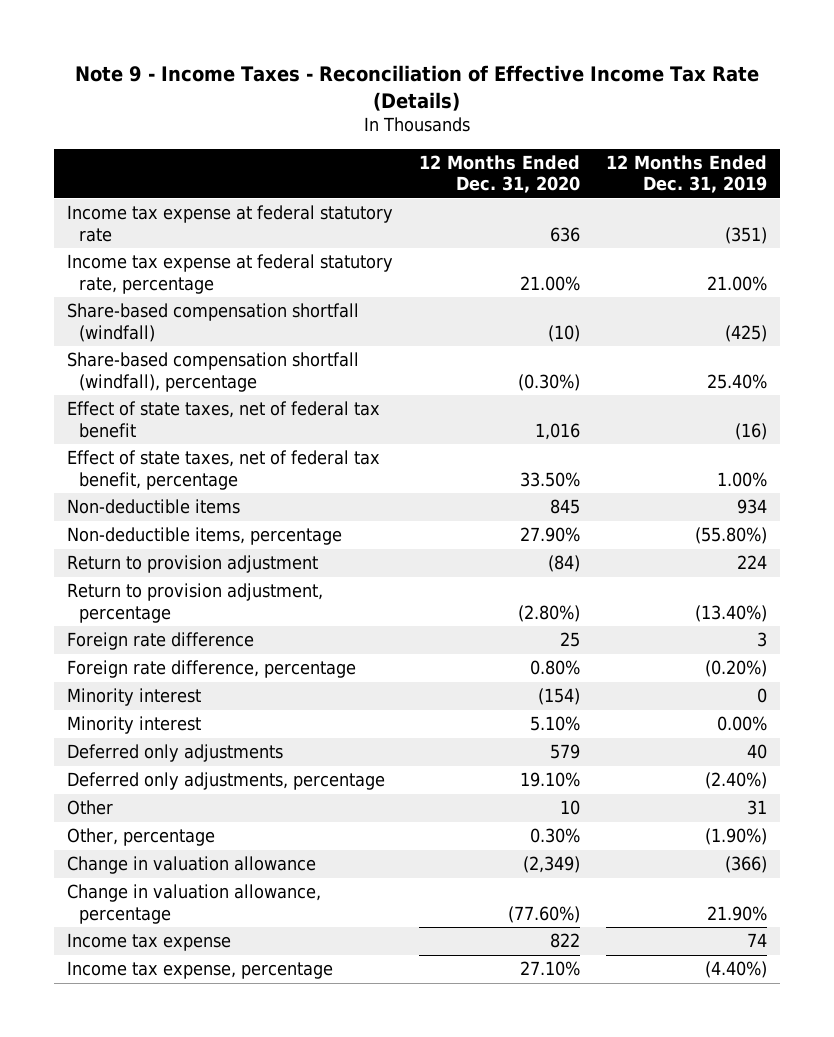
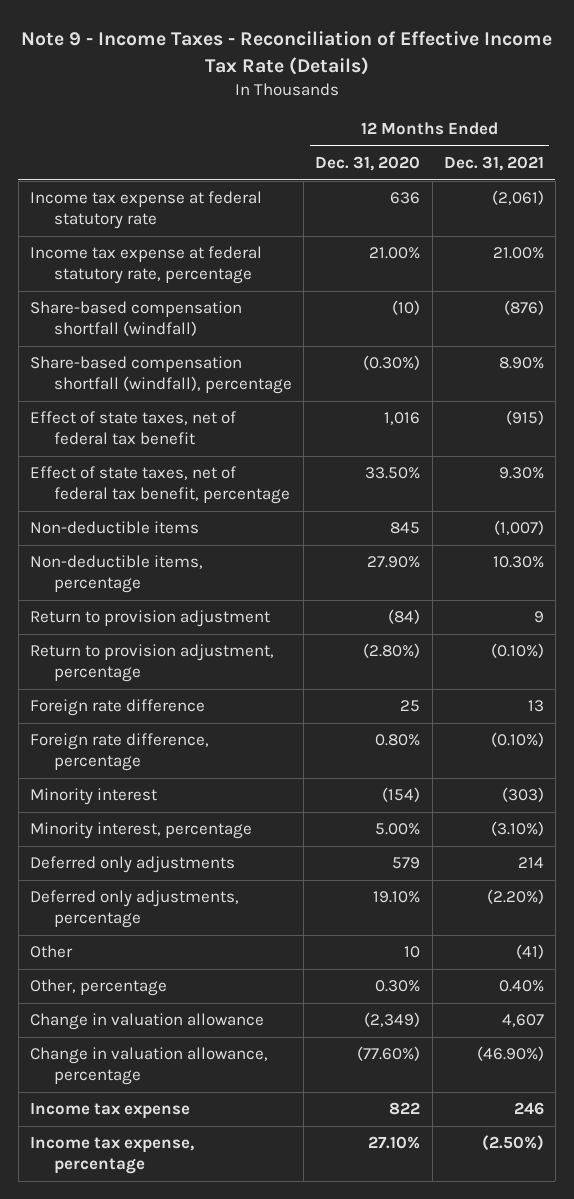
[605,155,767,194] 12 Months Ended Dec. 31, 2019 -> none
none -> [443,156,544,172] Dec. 31, 2021
[67,716,202,735] Minority interest -> [29,822,252,840] Minority interest, percentage
[529,716,580,732] 5.10% -> [375,823,421,836] 5.00%

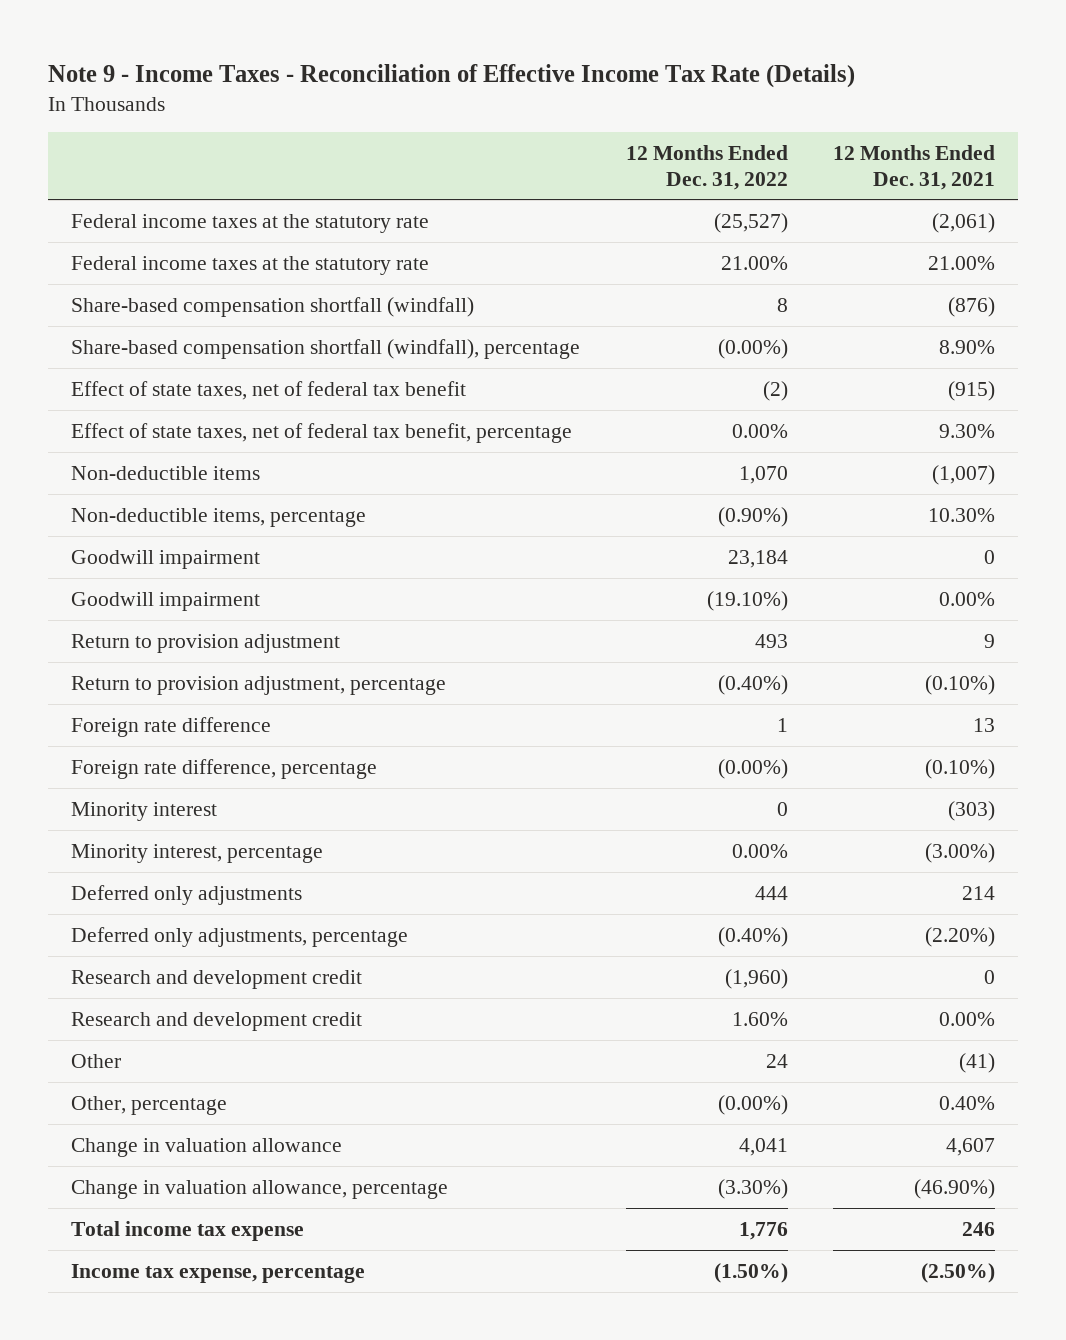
[315,156,421,172] Dec. 31, 2020 -> none
none -> [625,144,788,190] 12 Months Ended Dec. 31, 2022
[29,191,262,230] Income tax expense at federal statutory rate -> [71,213,430,233] Federal income taxes at the statutory rate
[29,246,262,285] Income tax expense at federal statutory rate, percentage -> [71,255,430,275] Federal income taxes at the statutory rate
none -> [71,549,261,569] Goodwill impairment
none -> [71,591,261,611] Goodwill impairment
[490,821,544,837] (3.10%) -> [925,842,996,863] (3.00%)
none -> [71,969,363,989] Research and development credit
none -> [71,1011,363,1031] Research and development credit
[29,1102,190,1120] Income tax expense -> [71,1220,305,1241] Total income tax expense

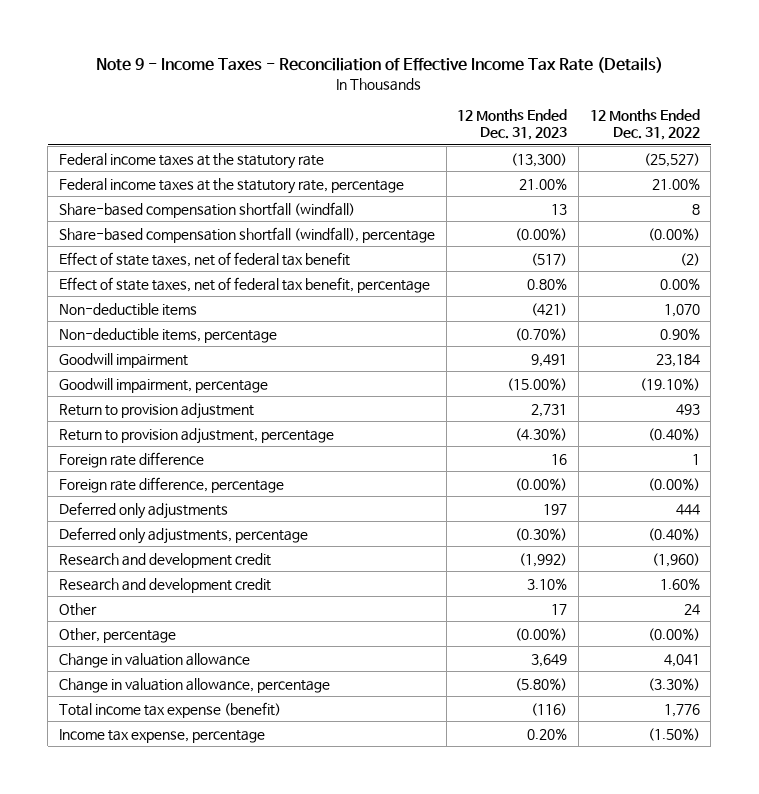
[833,144,996,190] 12 Months Ended Dec. 31, 2021 -> none
none -> [457,109,568,141] 12 Months Ended Dec. 31, 2023
[71,255,430,275] Federal income taxes at the statutory rate -> [59,177,405,194] Federal income taxes at the statutory rate, percentage
[717,506,788,527] (0.90%) -> [659,327,700,340] 0.90%
[71,591,261,611] Goodwill impairment -> [59,377,269,393] Goodwill impairment, percentage
[71,801,218,821] Minority interest -> none
[71,843,324,863] Minority interest, percentage -> none
[71,1220,305,1241] Total income tax expense -> [59,701,282,718] Total income tax expense (benefit)

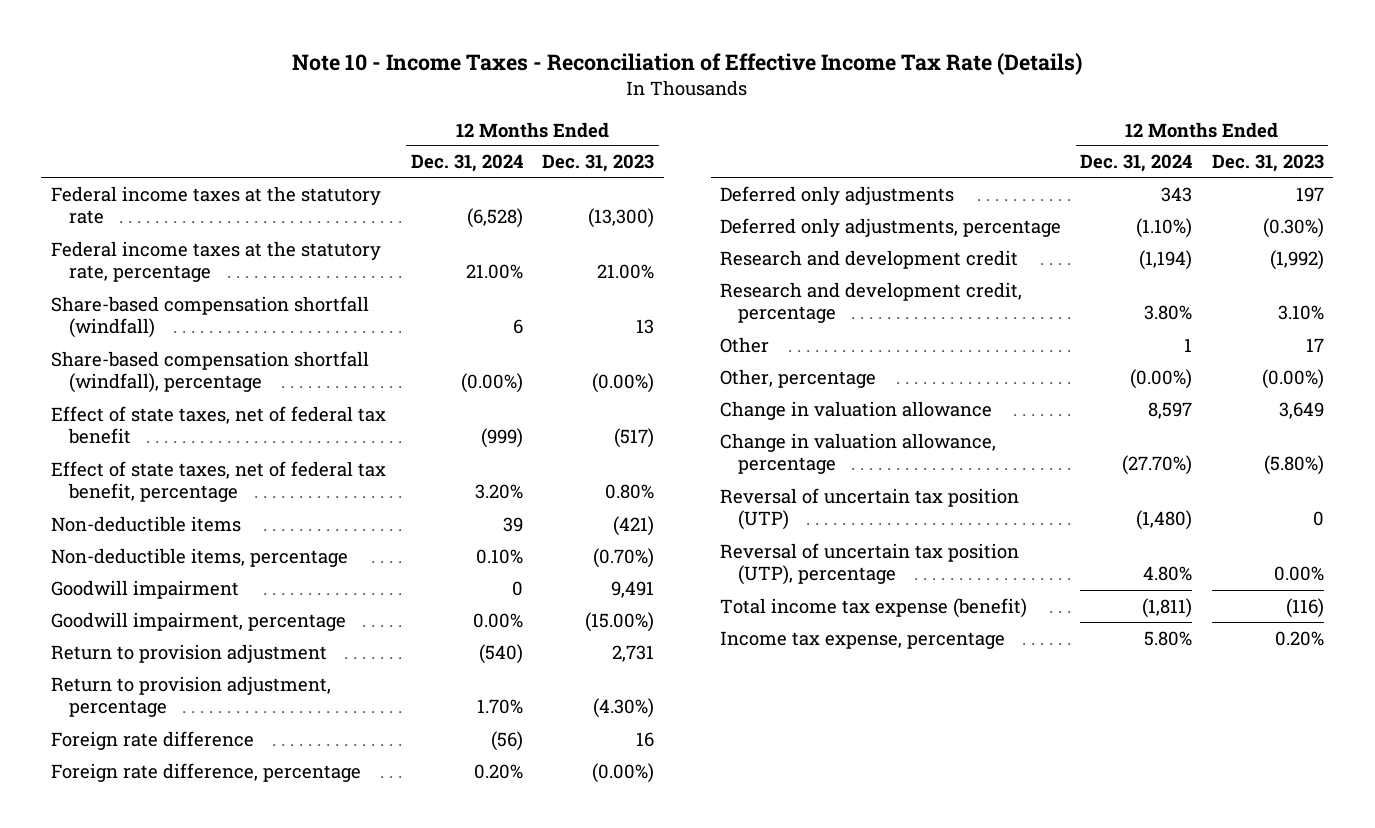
[96,56,664,73] Note 9 - Income Taxes - Reconciliation of Effective Income Tax Rate (Details) -> [292,53,1083,76] Note 10 - Income Taxes - Reconciliation of Effective Income Tax Rate (Details)
[589,109,700,141] 12 Months Ended Dec. 31, 2022 -> none
none -> [411,154,524,173] Dec. 31, 2024
[59,577,272,593] Research and development credit -> [720,281,1023,324] Research and development credit, percentage
none -> [720,487,1020,531] Reversal of uncertain tax position (UTP)
none -> [720,542,1020,586] Reversal of uncertain tax position (UTP), percentage

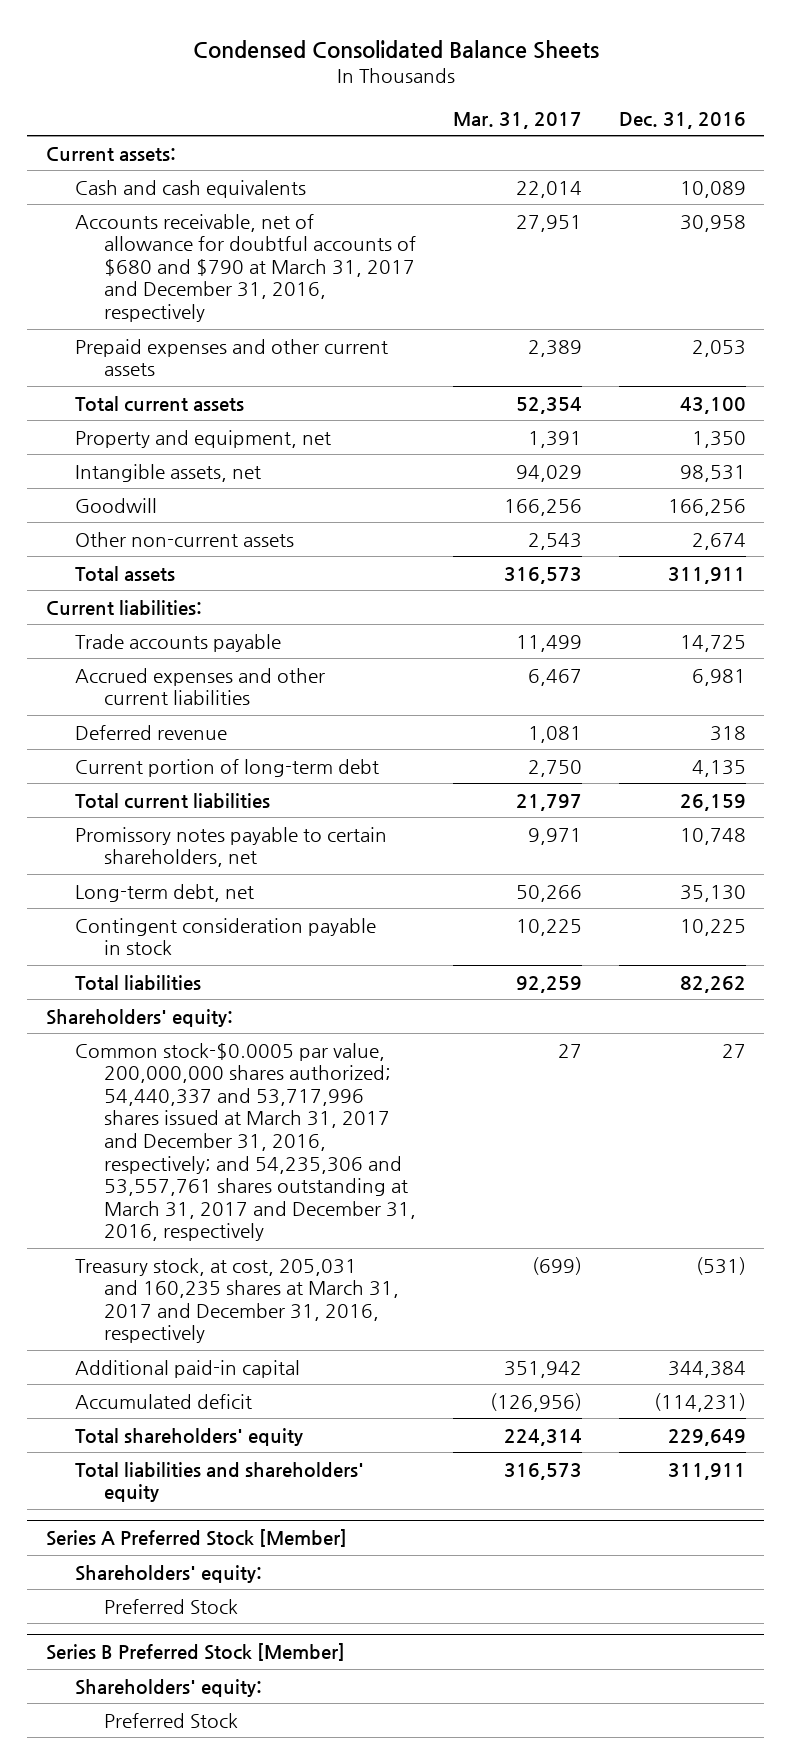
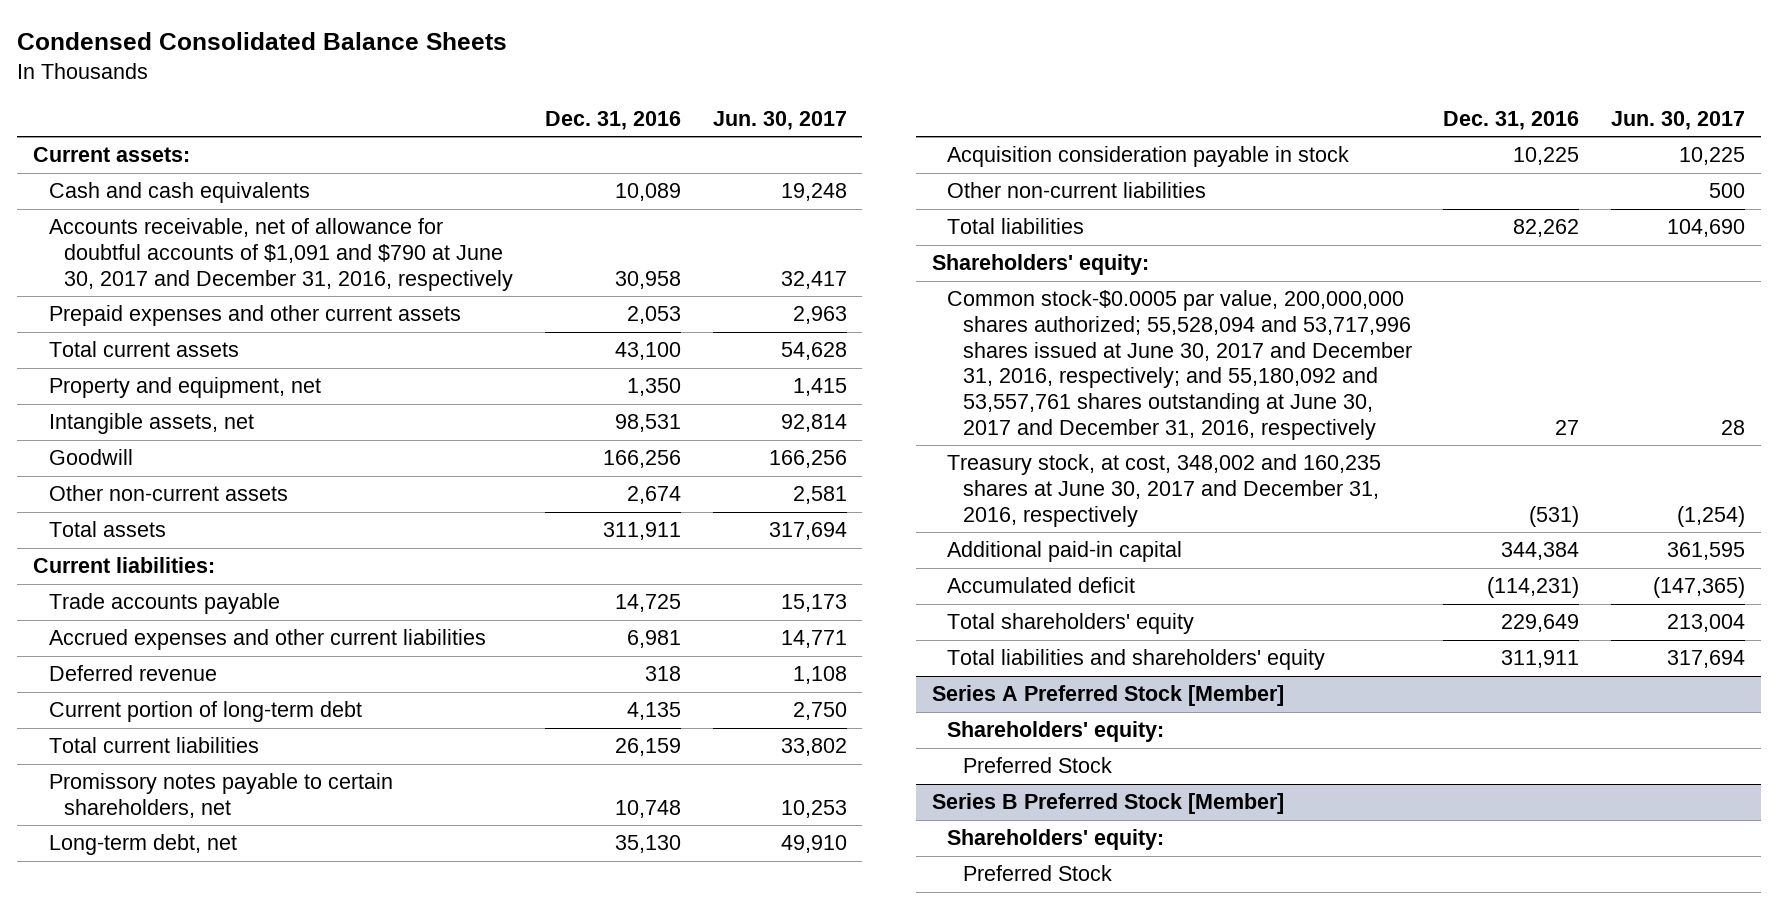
[452,111,582,129] Mar. 31, 2017 -> none
none -> [712,110,847,130] Jun. 30, 2017
[74,213,416,323] Accounts receivable, net of allowance for doubtful accounts of $680 and $790 at March 31, 2017 and December 31, 2016, respectively -> [48,218,514,291] Accounts receivable, net of allowance for doubtful accounts of $1,091 and $790 at June 30, 2017 and December 31, 2016, respectively
[74,917,376,956] Contingent consideration payable in stock -> [947,146,1350,168] Acquisition consideration payable in stock
none -> [947,182,1207,199] Other non-current liabilities
[74,1042,416,1242] Common stock-$0.0005 par value, 200,000,000 shares authorized; 54,440,337 and 53,717,996 shares issued at March 31, 2017 and December 31, 2016, respectively; and 54,235,306 and 53,557,761 shares outstanding at March 31, 2017 and December 31, 2016, respectively -> [947,290,1412,440] Common stock-$0.0005 par value, 200,000,000 shares authorized; 55,528,094 and 53,717,996 shares issued at June 30, 2017 and December 31, 2016, respectively; and 55,180,092 and 53,557,761 shares outstanding at June 30, 2017 and December 31, 2016, respectively
[74,1257,399,1344] Treasury stock, at cost, 205,031 and 160,235 shares at March 31, 2017 and December 31, 2016, respectively -> [947,454,1382,527] Treasury stock, at cost, 348,002 and 160,235 shares at June 30, 2017 and December 31, 2016, respectively

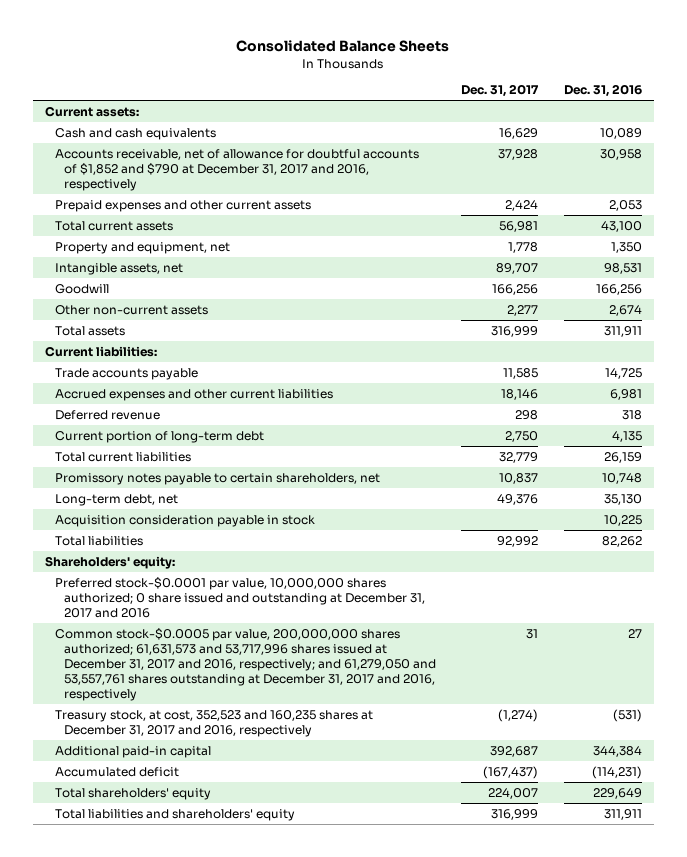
[17,32,508,51] Condensed Consolidated Balance Sheets -> [236,40,450,53] Consolidated Balance Sheets
[712,110,847,130] Jun. 30, 2017 -> none
none -> [461,84,540,98] Dec. 31, 2017
[48,218,514,291] Accounts receivable, net of allowance for doubtful accounts of $1,091 and $790 at June 30, 2017 and December 31, 2016, respectively -> [54,148,419,191] Accounts receivable, net of allowance for doubtful accounts of $1,852 and $790 at December 31, 2017 and 2016, respectively
[947,182,1207,199] Other non-current liabilities -> none
none -> [54,576,426,618] Preferred stock-$0.0001 par value, 10,000,000 shares authorized; 0 share issued and outstanding at December 31, 2017 and 2016
[947,290,1412,440] Common stock-$0.0005 par value, 200,000,000 shares authorized; 55,528,094 and 53,717,996 shares issued at June 30, 2017 and December 31, 2016, respectively; and 55,180,092 and 53,557,761 shares outstanding at June 30, 2017 and December 31, 2016, respectively -> [54,627,437,701] Common stock-$0.0005 par value, 200,000,000 shares authorized; 61,631,573 and 53,717,996 shares issued at December 31, 2017 and 2016, respectively; and 61,279,050 and 53,557,761 shares outstanding at December 31, 2017 and 2016, respectively
[947,454,1382,527] Treasury stock, at cost, 348,002 and 160,235 shares at June 30, 2017 and December 31, 2016, respectively -> [54,709,373,737] Treasury stock, at cost, 352,523 and 160,235 shares at December 31, 2017 and 2016, respectively
[931,685,1284,707] Series A Preferred Stock [Member] -> none
[947,721,1165,743] Shareholders' equity: -> none
[962,757,1112,774] Preferred Stock -> none
[931,793,1284,815] Series B Preferred Stock [Member] -> none
[947,829,1165,851] Shareholders' equity: -> none
[962,865,1112,882] Preferred Stock -> none

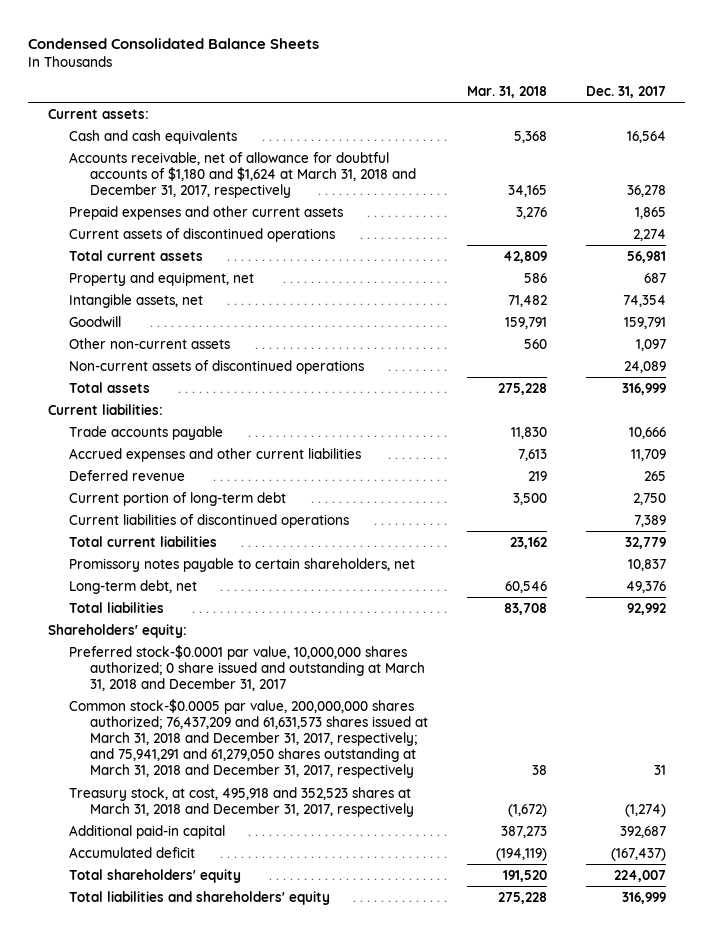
[236,40,450,53] Consolidated Balance Sheets -> [28,37,320,49] Condensed Consolidated Balance Sheets
[563,84,642,98] Dec. 31, 2016 -> none
none -> [466,85,547,98] Mar. 31, 2018
[499,127,539,139] 16,629 -> [626,130,666,143] 16,564
[54,148,419,191] Accounts receivable, net of allowance for doubtful accounts of $1,852 and $790 at December 31, 2017 and 2016, respectively -> [68,151,416,198] Accounts receivable, net of allowance for doubtful accounts of $1,180 and $1,624 at March 31, 2018 and December 31, 2017, respectively
[498,148,539,160] 37,928 -> [626,184,666,197] 36,278
[505,199,539,211] 2,424 -> [634,206,666,219] 1,865
none -> [68,227,335,242] Current assets of discontinued operations
[508,241,539,253] 1,778 -> [643,272,666,283] 687
[496,262,539,274] 89,707 -> [622,294,666,307] 74,354
[492,283,539,295] 166,256 -> [623,316,666,329] 159,791
[507,304,539,316] 2,277 -> [635,338,666,351] 1,097
none -> [68,359,364,374] Non-current assets of discontinued operations
[503,367,539,379] 11,585 -> [628,426,666,439] 10,666
[501,388,539,400] 18,146 -> [630,448,666,461] 11,709
[515,409,539,420] 298 -> [643,470,666,481] 265
none -> [68,513,349,528] Current liabilities of discontinued operations
[54,514,315,527] Acquisition consideration payable in stock -> none
[54,576,426,618] Preferred stock-$0.0001 par value, 10,000,000 shares authorized; 0 share issued and outstanding at December 31, 2017 and 2016 -> [68,644,425,691] Preferred stock-$0.0001 par value, 10,000,000 shares authorized; 0 share issued and outstanding at March 31, 2018 and December 31, 2017
[54,627,437,701] Common stock-$0.0005 par value, 200,000,000 shares authorized; 61,631,573 and 53,717,996 shares issued at December 31, 2017 and 2016, respectively; and 61,279,050 and 53,557,761 shares outstanding at December 31, 2017 and 2016, respectively -> [68,698,428,779] Common stock-$0.0005 par value, 200,000,000 shares authorized; 76,437,209 and 61,631,573 shares issued at March 31, 2018 and December 31, 2017, respectively; and 75,941,291 and 61,279,050 shares outstanding at March 31, 2018 and December 31, 2017, respectively
[54,709,373,737] Treasury stock, at cost, 352,523 and 160,235 shares at December 31, 2017 and 2016, respectively -> [68,786,414,817] Treasury stock, at cost, 495,918 and 352,523 shares at March 31, 2018 and December 31, 2017, respectively

